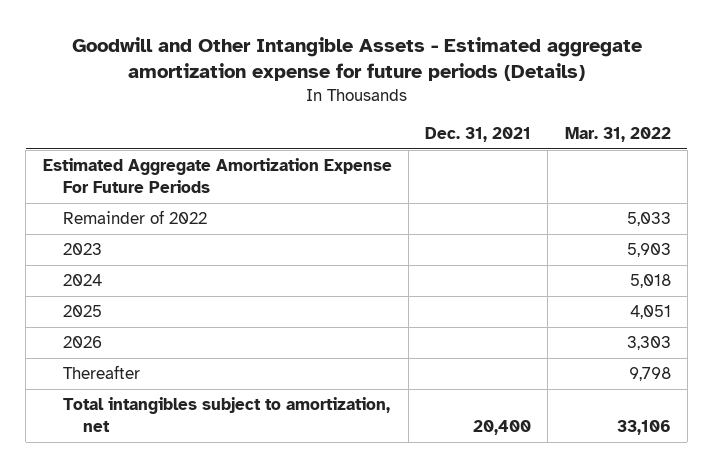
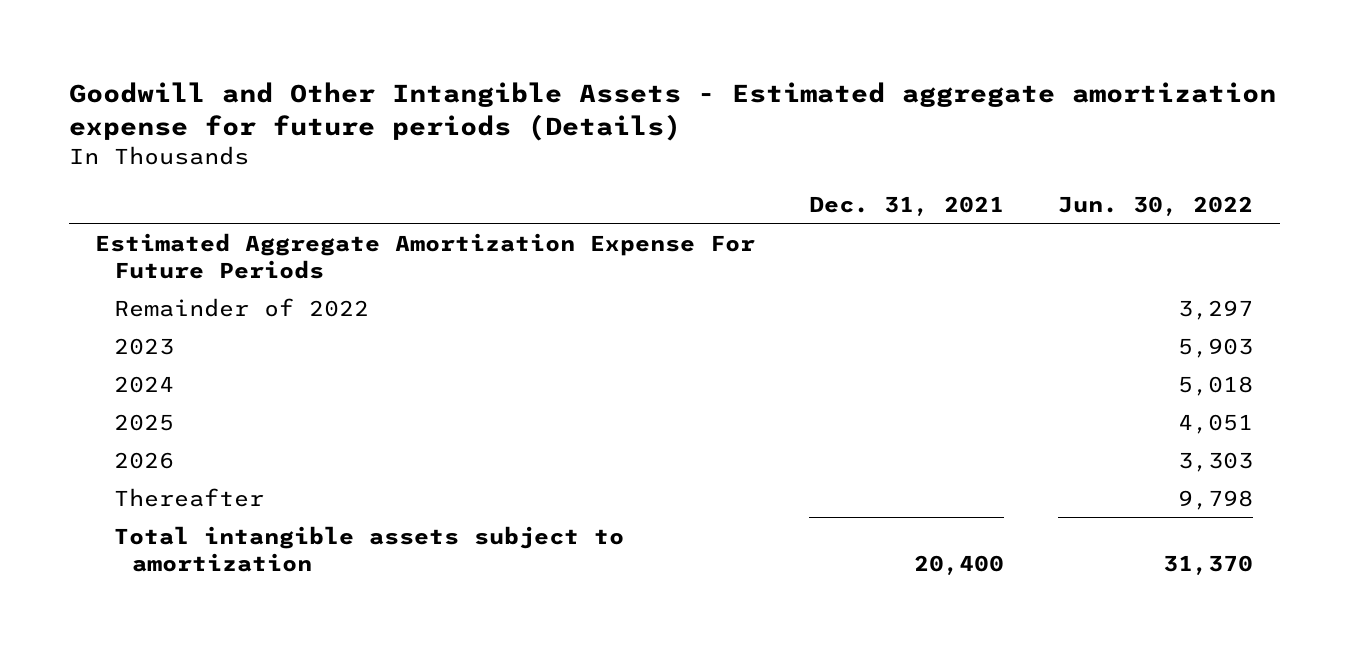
[564,127,671,143] Mar. 31, 2022 -> none
none -> [1057,195,1253,216] Jun. 30, 2022
[63,397,391,433] Total intangibles subject to amortization, net -> [113,525,624,572] Total intangible assets subject to amortization

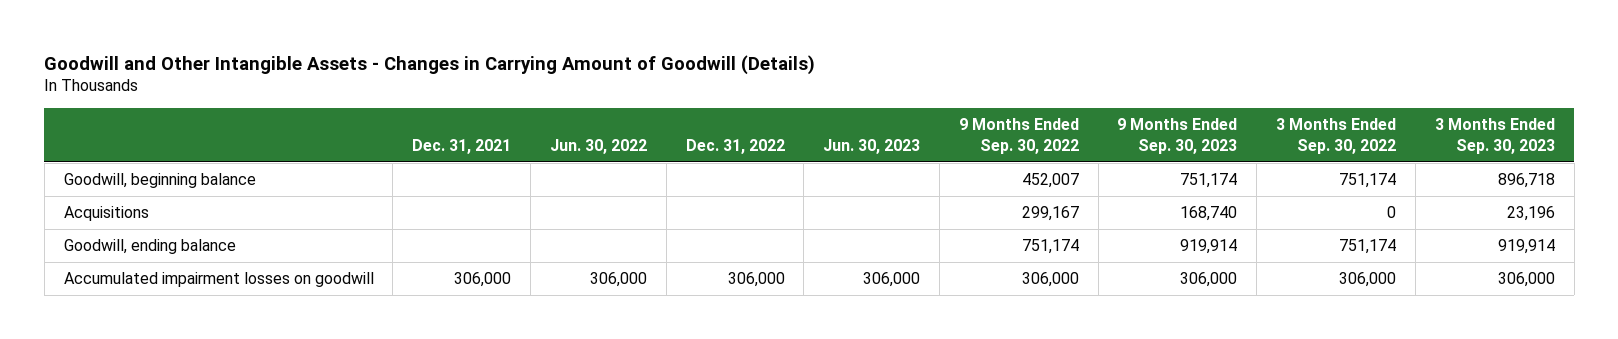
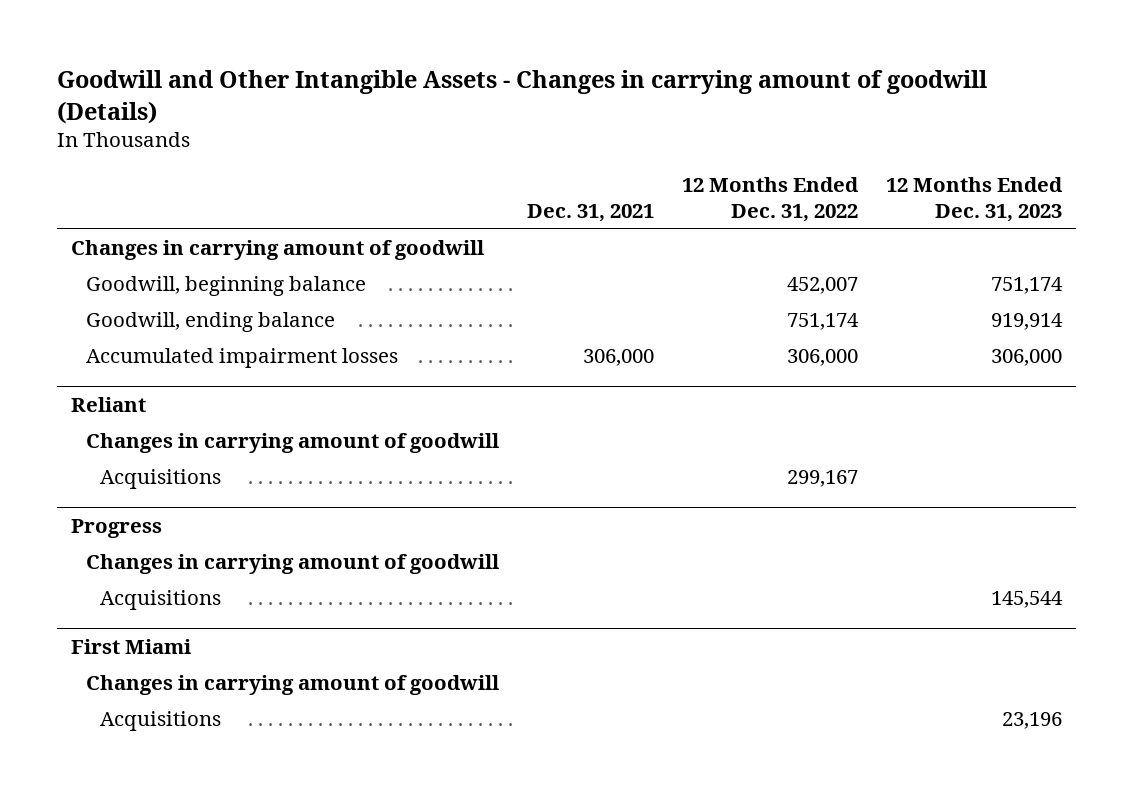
[44,54,816,75] Goodwill and Other Intangible Assets - Changes in Carrying Amount of Goodwill (Details) -> [56,70,987,124] Goodwill and Other Intangible Assets - Changes in carrying amount of goodwill (Details)
[549,139,647,155] Jun. 30, 2022 -> none
[685,139,785,155] Dec. 31, 2022 -> none
[823,139,921,155] Jun. 30, 2023 -> none
[958,118,1079,155] 9 Months Ended Sep. 30, 2022 -> none
[1117,118,1238,155] 9 Months Ended Sep. 30, 2023 -> none
[1276,118,1397,155] 3 Months Ended Sep. 30, 2022 -> none
[1434,118,1555,155] 3 Months Ended Sep. 30, 2023 -> none
none -> [681,177,859,223] 12 Months Ended Dec. 31, 2022
none -> [885,177,1063,223] 12 Months Ended Dec. 31, 2023
none -> [70,240,484,261] Changes in carrying amount of goodwill
[63,206,149,222] Acquisitions -> none
[63,272,374,288] Accumulated impairment losses on goodwill -> [85,348,398,369] Accumulated impairment losses
none -> [70,397,146,413] Reliant
none -> [85,433,499,454] Changes in carrying amount of goodwill
none -> [100,469,222,490] Acquisitions
none -> [70,519,162,539] Progress
none -> [85,554,499,575] Changes in carrying amount of goodwill
none -> [100,590,222,611] Acquisitions
none -> [70,639,191,655] First Miami
none -> [85,675,499,696] Changes in carrying amount of goodwill
none -> [100,711,222,732] Acquisitions

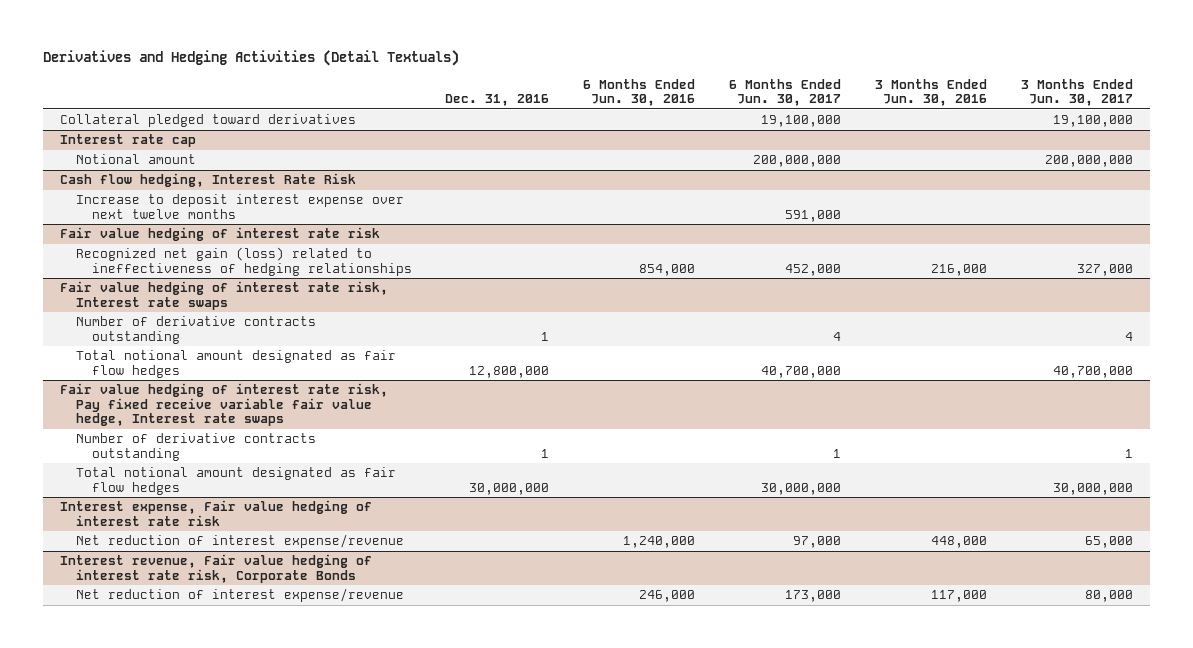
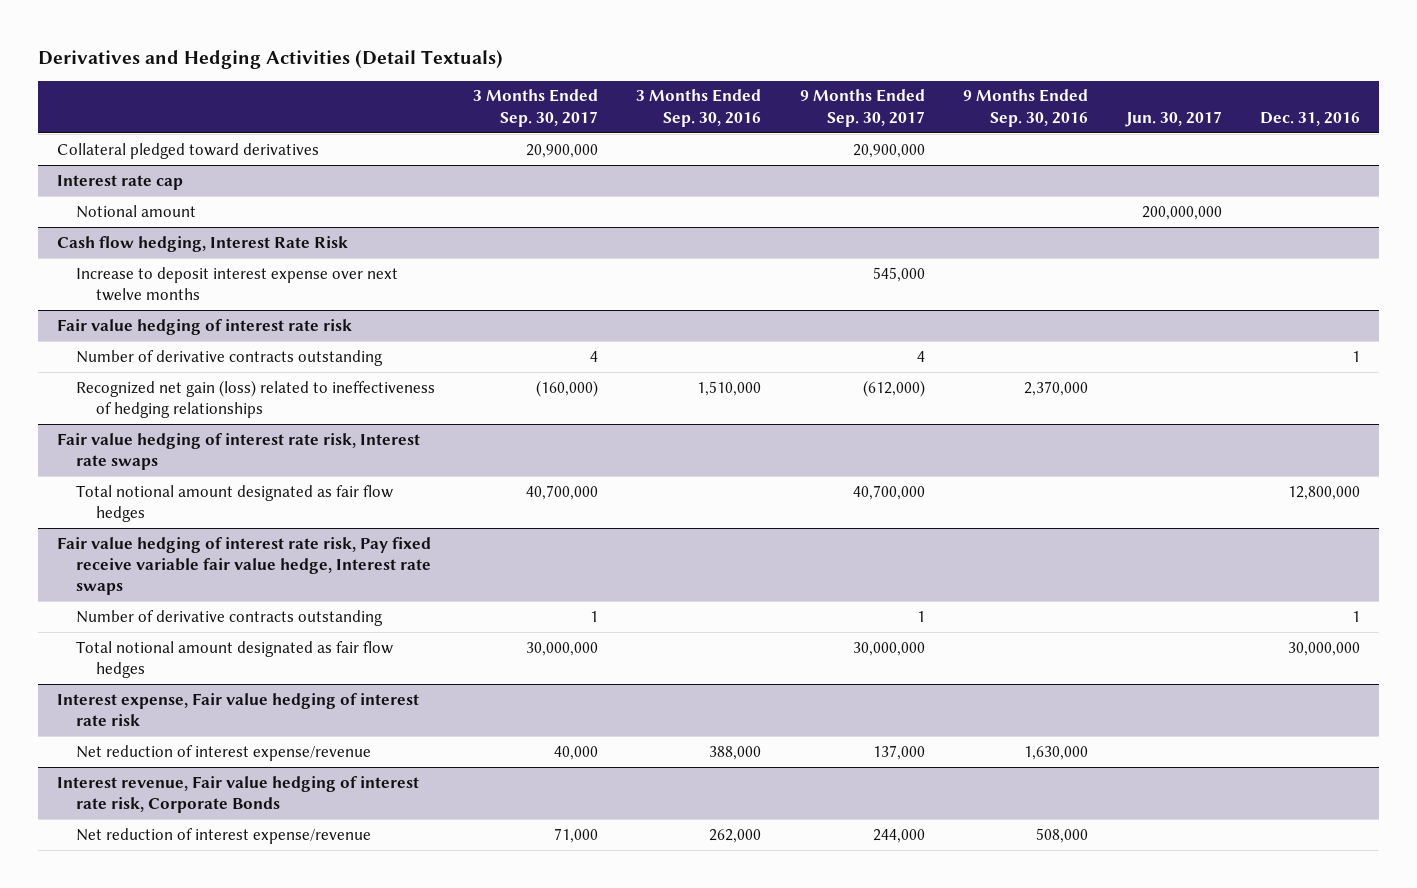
[583,78,696,107] 6 Months Ended Jun. 30, 2016 -> none
[729,78,842,107] 6 Months Ended Jun. 30, 2017 -> none
[875,78,988,107] 3 Months Ended Jun. 30, 2016 -> none
[1020,78,1133,107] 3 Months Ended Jun. 30, 2017 -> none
none -> [473,89,599,127] 3 Months Ended Sep. 30, 2017
none -> [636,89,762,127] 3 Months Ended Sep. 30, 2016
none -> [799,89,925,127] 9 Months Ended Sep. 30, 2017
none -> [962,89,1088,127] 9 Months Ended Sep. 30, 2016
none -> [1124,110,1222,127] Jun. 30, 2017
none -> [76,349,384,366] Number of derivative contracts outstanding
[75,316,316,344] Number of derivative contracts outstanding -> none

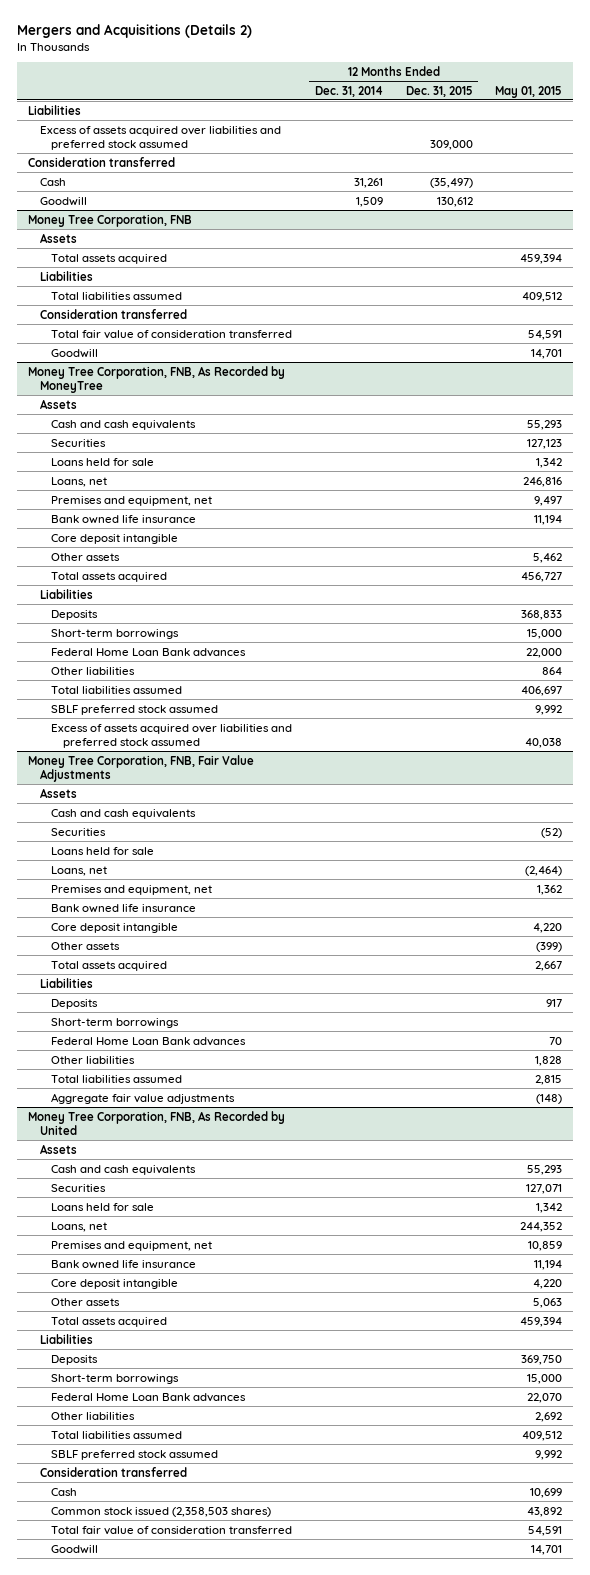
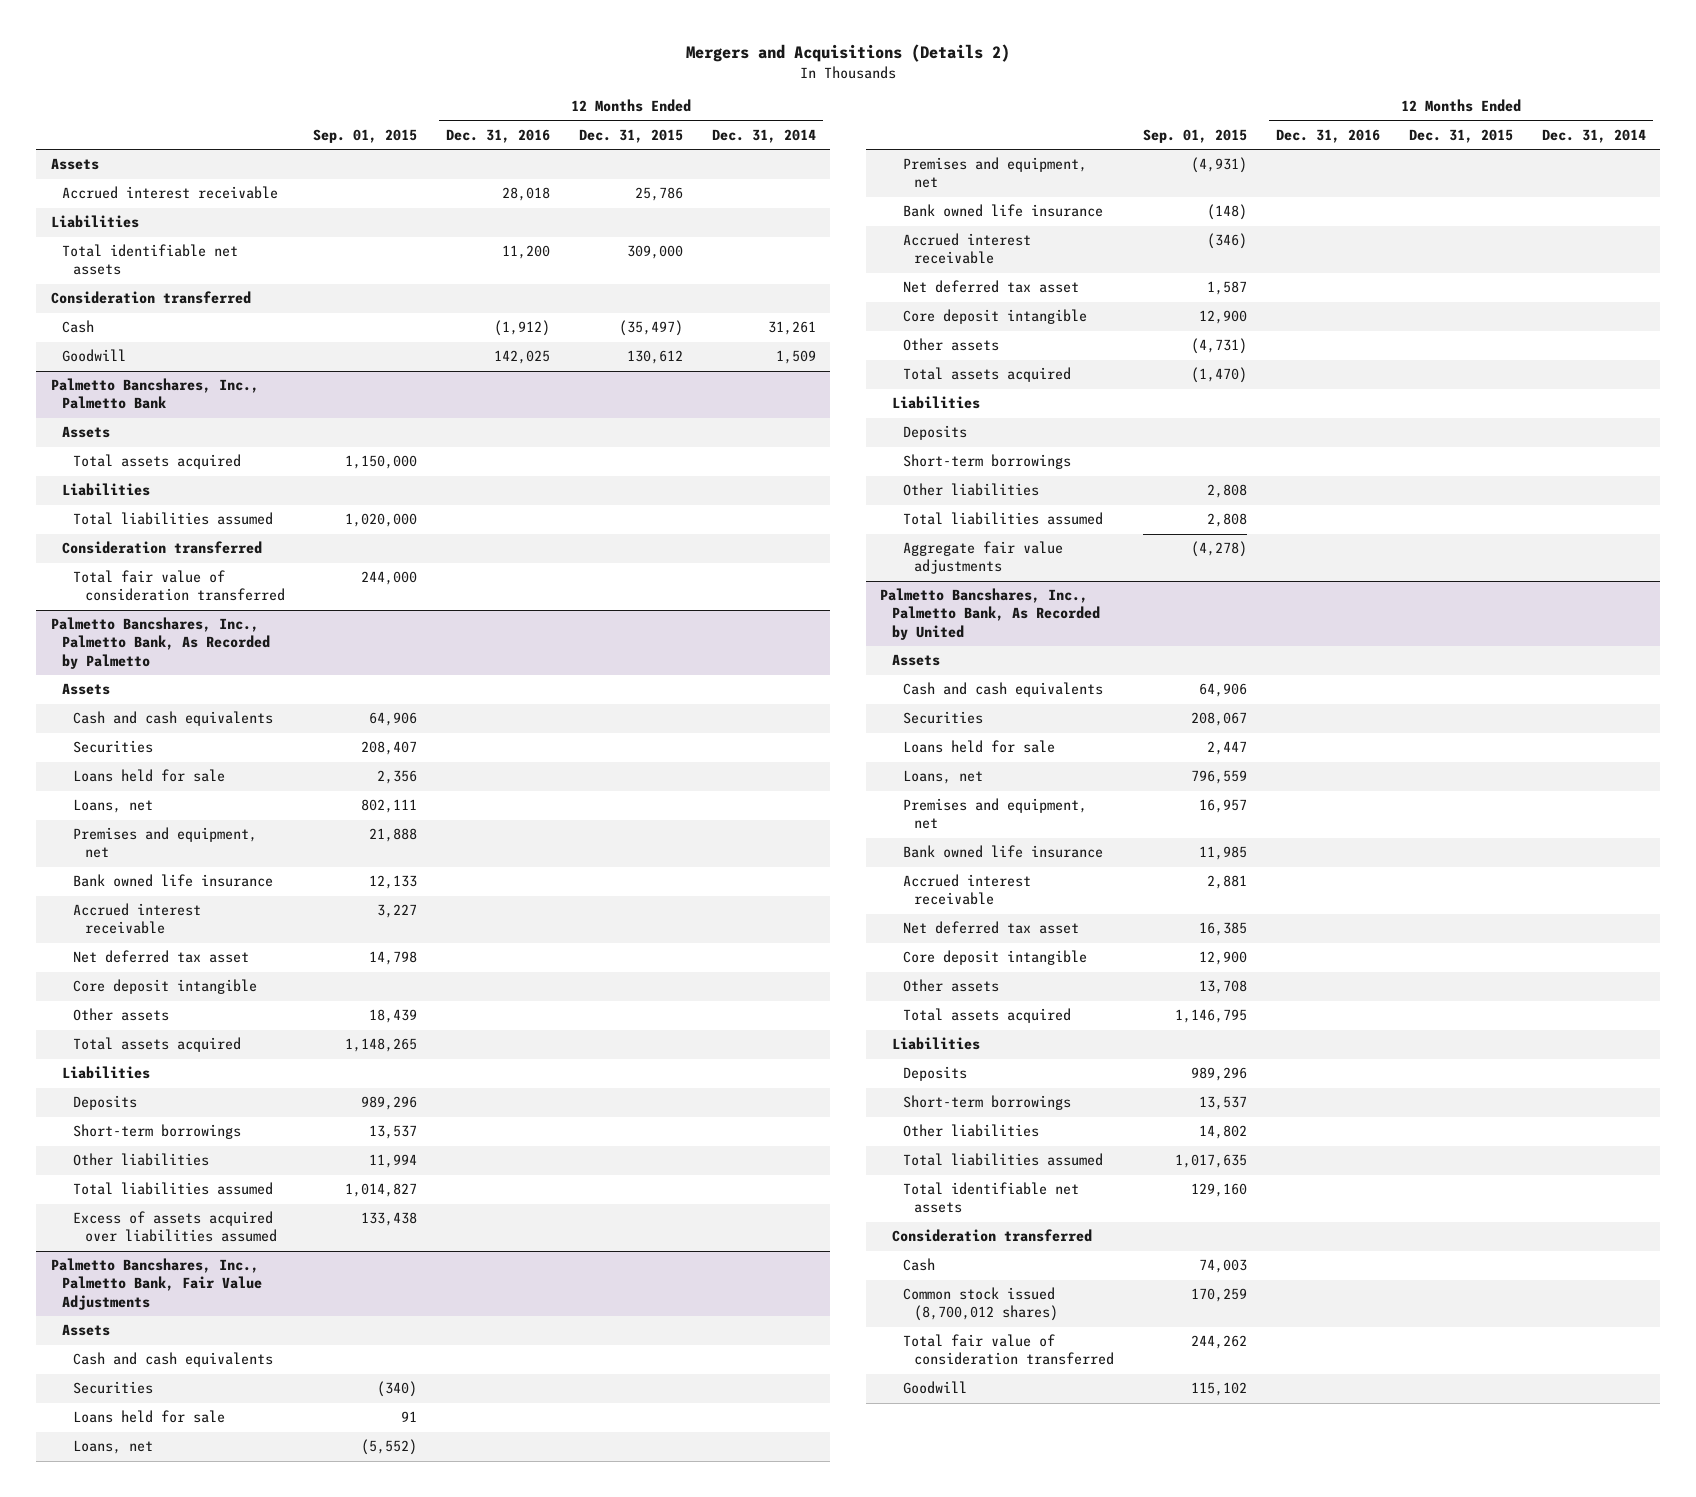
[495,85,563,98] May 01, 2015 -> none
none -> [313,128,418,143] Sep. 01, 2015
none -> [446,128,551,143] Dec. 31, 2016
none -> [50,158,99,171] Assets
none -> [61,186,278,200] Accrued interest receivable
[39,125,281,151] Excess of assets acquired over liabilities and preferred stock assumed -> [61,244,238,276] Total identifiable net assets
[28,213,193,227] Money Tree Corporation, FNB -> none
[39,232,77,243] Assets -> none
[51,253,168,264] Total assets acquired -> none
[39,270,93,281] Liabilities -> none
[51,291,183,300] Total liabilities assumed -> none
[39,308,187,319] Consideration transferred -> none
[51,329,293,339] Total fair value of consideration transferred -> none
[51,348,99,358] Goodwill -> none
[28,365,286,394] Money Tree Corporation, FNB, As Recorded by MoneyTree -> none
[39,398,77,409] Assets -> none
[51,419,197,430] Cash and cash equivalents -> none
[51,438,107,447] Securities -> none
[51,457,155,466] Loans held for sale -> none
[51,476,108,487] Loans, net -> none
[51,495,213,506] Premises and equipment, net -> none
[51,514,197,524] Bank owned life insurance -> none
[51,533,179,544] Core deposit intangible -> none
[51,552,121,561] Other assets -> none
[51,571,168,582] Total assets acquired -> none
[39,588,93,599] Liabilities -> none
[51,609,99,620] Deposits -> none
[51,628,180,639] Short-term borrowings -> none
[51,647,247,657] Federal Home Loan Bank advances -> none
[51,666,136,675] Other liabilities -> none
[51,685,183,694] Total liabilities assumed -> none
[51,704,219,715] SBLF preferred stock assumed -> none
[51,723,293,749] Excess of assets acquired over liabilities and preferred stock assumed -> none
[28,754,255,783] Money Tree Corporation, FNB, Fair Value Adjustments -> none
[39,787,77,798] Assets -> none
[51,808,197,819] Cash and cash equivalents -> none
[51,827,107,836] Securities -> none
[51,846,155,855] Loans held for sale -> none
[51,865,108,876] Loans, net -> none
[51,884,213,895] Premises and equipment, net -> none
[51,903,197,913] Bank owned life insurance -> none
[51,922,179,933] Core deposit intangible -> none
[51,941,121,950] Other assets -> none
[51,960,168,971] Total assets acquired -> none
[39,977,93,988] Liabilities -> none
[51,998,99,1009] Deposits -> none
[51,1017,180,1028] Short-term borrowings -> none
[51,1036,247,1046] Federal Home Loan Bank advances -> none
[51,1055,136,1064] Other liabilities -> none
[51,1074,183,1083] Total liabilities assumed -> none
[51,1092,236,1104] Aggregate fair value adjustments -> none
[28,1110,286,1136] Money Tree Corporation, FNB, As Recorded by United -> none
[39,1143,77,1154] Assets -> none
[51,1164,197,1175] Cash and cash equivalents -> none
[51,1183,107,1192] Securities -> none
[51,1202,155,1211] Loans held for sale -> none
[51,1221,108,1232] Loans, net -> none
[51,1240,213,1251] Premises and equipment, net -> none
[51,1259,197,1269] Bank owned life insurance -> none
[51,1278,179,1289] Core deposit intangible -> none
[51,1297,121,1306] Other assets -> none
[51,1316,168,1327] Total assets acquired -> none
[39,1333,93,1344] Liabilities -> none
[51,1354,99,1365] Deposits -> none
[51,1373,180,1384] Short-term borrowings -> none
[51,1392,247,1402] Federal Home Loan Bank advances -> none
[51,1411,136,1420] Other liabilities -> none
[51,1430,183,1439] Total liabilities assumed -> none
[51,1449,219,1460] SBLF preferred stock assumed -> none
[39,1466,187,1477] Consideration transferred -> none
[51,1487,78,1496] Cash -> none
[51,1506,272,1517] Common stock issued (2,358,503 shares) -> none
[51,1525,293,1535] Total fair value of consideration transferred -> none
[51,1544,99,1554] Goodwill -> none
none -> [50,378,259,410] Palmetto Bancshares, Inc., Palmetto Bank
none -> [61,426,110,439] Assets
none -> [73,454,242,470] Total assets acquired
none -> [61,483,150,497] Liabilities
none -> [73,512,274,526] Total liabilities assumed
none -> [61,541,262,555] Consideration transferred
none -> [73,570,285,602] Total fair value of consideration transferred
none -> [50,617,270,669] Palmetto Bancshares, Inc., Palmetto Bank, As Recorded by Palmetto
none -> [61,683,110,696] Assets
none -> [73,711,274,727] Cash and cash equivalents
none -> [73,740,154,754] Securities
none -> [73,769,226,783] Loans held for sale
none -> [73,799,154,814] Loans, net
none -> [73,827,258,859] Premises and equipment, net
none -> [73,874,274,888] Bank owned life insurance
none -> [73,903,202,935] Accrued interest receivable
none -> [73,950,250,964] Net deferred tax asset
none -> [73,979,258,995] Core deposit intangible
none -> [73,1008,170,1022] Other assets
none -> [73,1037,242,1053] Total assets acquired
none -> [61,1066,150,1080] Liabilities
none -> [73,1095,138,1111] Deposits
none -> [73,1124,242,1140] Short-term borrowings
none -> [73,1153,210,1167] Other liabilities
none -> [73,1182,274,1196] Total liabilities assumed
none -> [73,1211,277,1243] Excess of assets acquired over liabilities assumed
none -> [50,1258,262,1310] Palmetto Bancshares, Inc., Palmetto Bank, Fair Value Adjustments
none -> [61,1324,110,1337] Assets
none -> [73,1352,274,1368] Cash and cash equivalents
none -> [73,1381,154,1395] Securities
none -> [73,1410,226,1424] Loans held for sale
none -> [73,1440,154,1455] Loans, net
none -> [903,157,1088,189] Premises and equipment, net
none -> [903,204,1104,218] Bank owned life insurance
none -> [903,233,1032,265] Accrued interest receivable
none -> [903,280,1080,294] Net deferred tax asset
none -> [903,309,1088,325] Core deposit intangible
none -> [903,338,1000,352] Other assets
none -> [903,367,1072,383] Total assets acquired
none -> [891,396,980,410] Liabilities
none -> [903,425,968,441] Deposits
none -> [903,454,1072,470] Short-term borrowings
none -> [903,483,1040,497] Other liabilities
none -> [903,512,1104,526] Total liabilities assumed
none -> [903,541,1064,575] Aggregate fair value adjustments
none -> [880,588,1100,640] Palmetto Bancshares, Inc., Palmetto Bank, As Recorded by United
none -> [891,654,940,667] Assets
none -> [903,682,1104,698] Cash and cash equivalents
none -> [903,711,984,725] Securities
none -> [903,740,1056,754] Loans held for sale
none -> [903,770,984,785] Loans, net
none -> [903,798,1088,830] Premises and equipment, net
none -> [903,845,1104,859] Bank owned life insurance
none -> [903,874,1032,906] Accrued interest receivable
none -> [903,921,1080,935] Net deferred tax asset
none -> [903,950,1088,966] Core deposit intangible
none -> [903,979,1000,993] Other assets
none -> [903,1008,1072,1024] Total assets acquired
none -> [891,1037,980,1051] Liabilities
none -> [903,1066,968,1082] Deposits
none -> [903,1095,1072,1111] Short-term borrowings
none -> [903,1124,1040,1138] Other liabilities
none -> [903,1153,1104,1167] Total liabilities assumed
none -> [903,1182,1080,1214] Total identifiable net assets
none -> [891,1229,1092,1243] Consideration transferred
none -> [903,1258,936,1272] Cash
none -> [903,1287,1059,1322] Common stock issued (8,700,012 shares)
none -> [903,1334,1115,1366] Total fair value of consideration transferred
none -> [903,1381,968,1395] Goodwill

